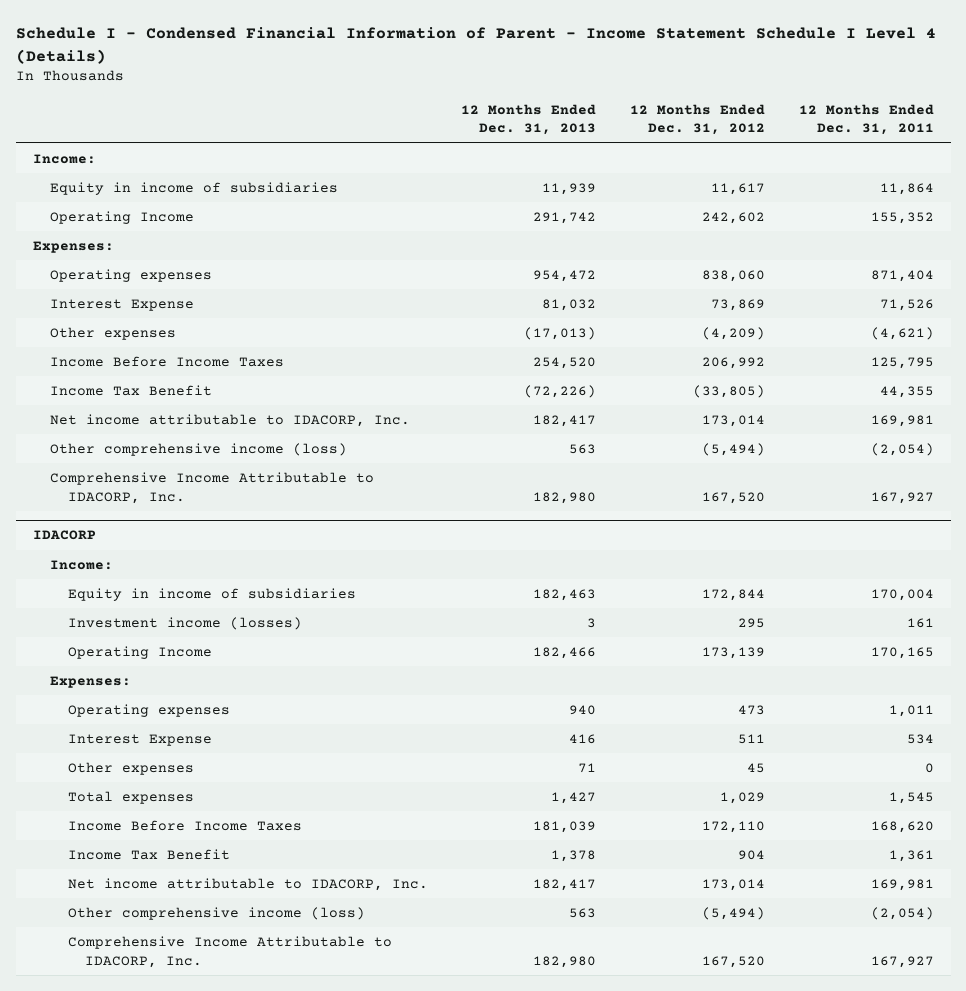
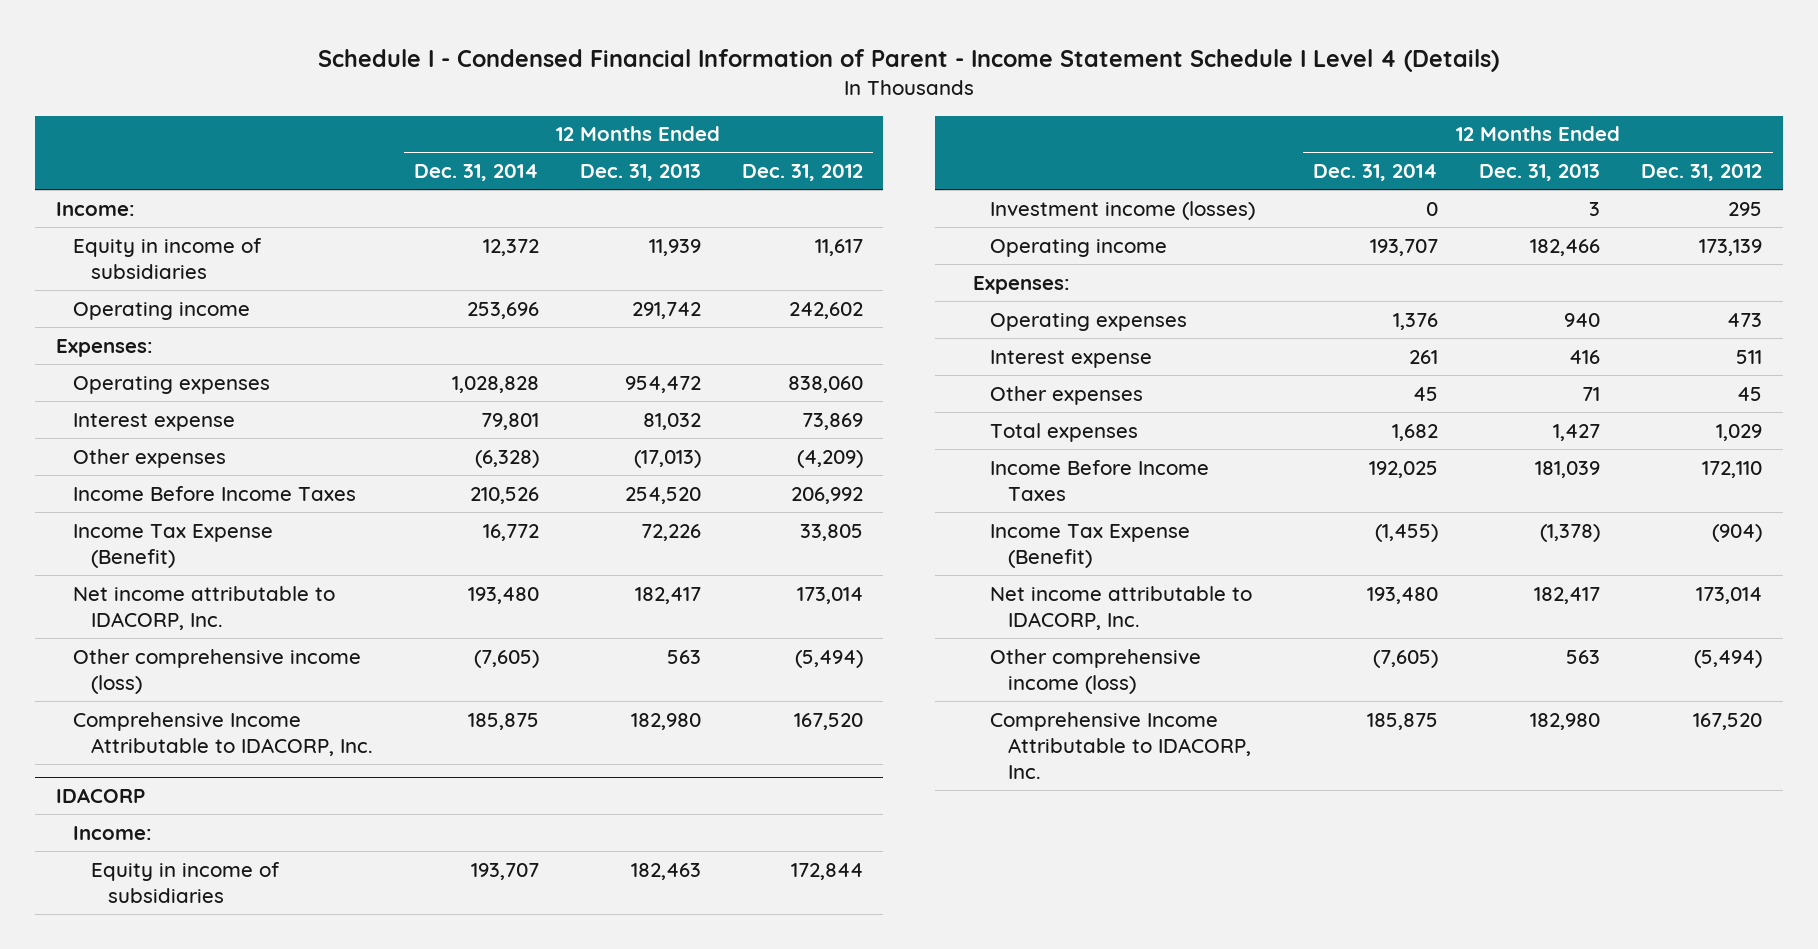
[798,103,934,136] 12 Months Ended Dec. 31, 2011 -> none
none -> [413,164,539,182] Dec. 31, 2014
[50,210,195,224] Operating Income -> [73,301,251,320] Operating income
[50,298,195,311] Interest Expense -> [73,412,236,431] Interest expense
[50,384,213,396] Income Tax Benefit -> [73,523,274,568] Income Tax Expense (Benefit)
[524,384,597,398] (72,226) -> [640,523,701,541] 72,226
[693,384,766,398] (33,805) -> [799,523,863,541] 33,805
[67,645,212,659] Operating Income -> [990,238,1168,257] Operating income
[67,733,212,746] Interest Expense -> [990,349,1153,368] Interest expense
[67,848,230,860] Income Tax Benefit -> [990,523,1191,568] Income Tax Expense (Benefit)
[551,849,597,862] 1,378 -> [1540,523,1601,542] (1,378)
[738,849,766,860] 904 -> [1712,523,1763,542] (904)

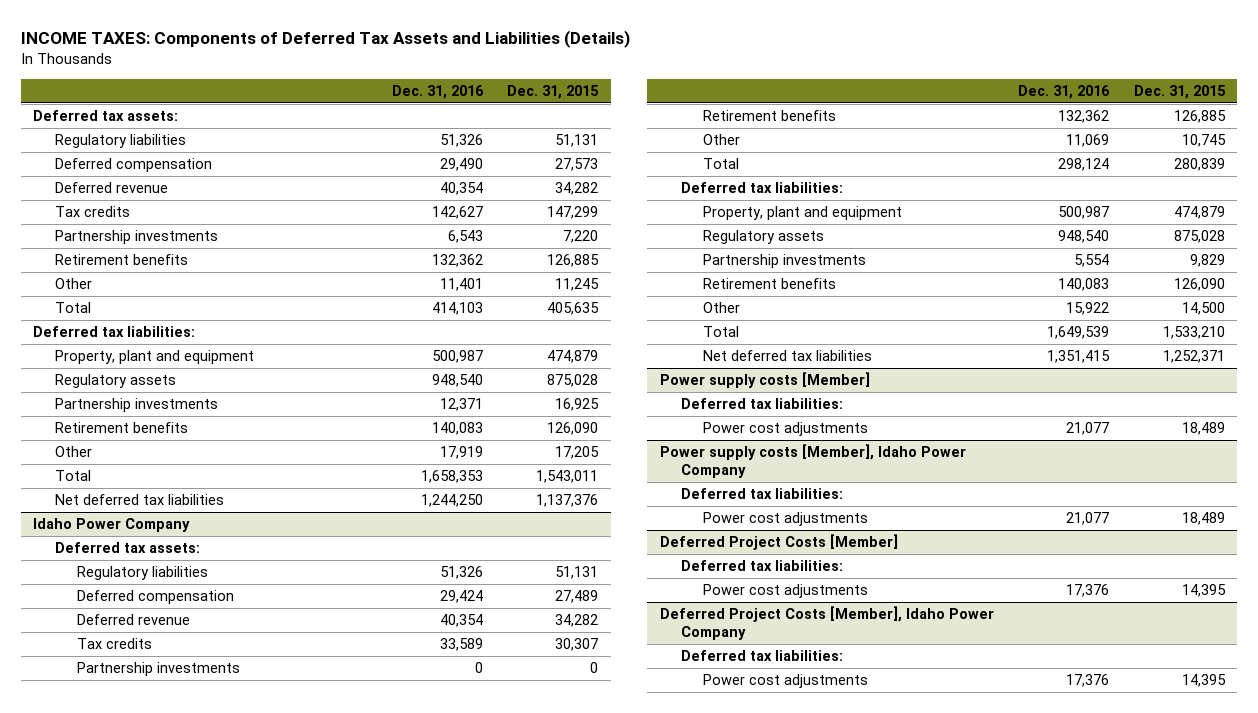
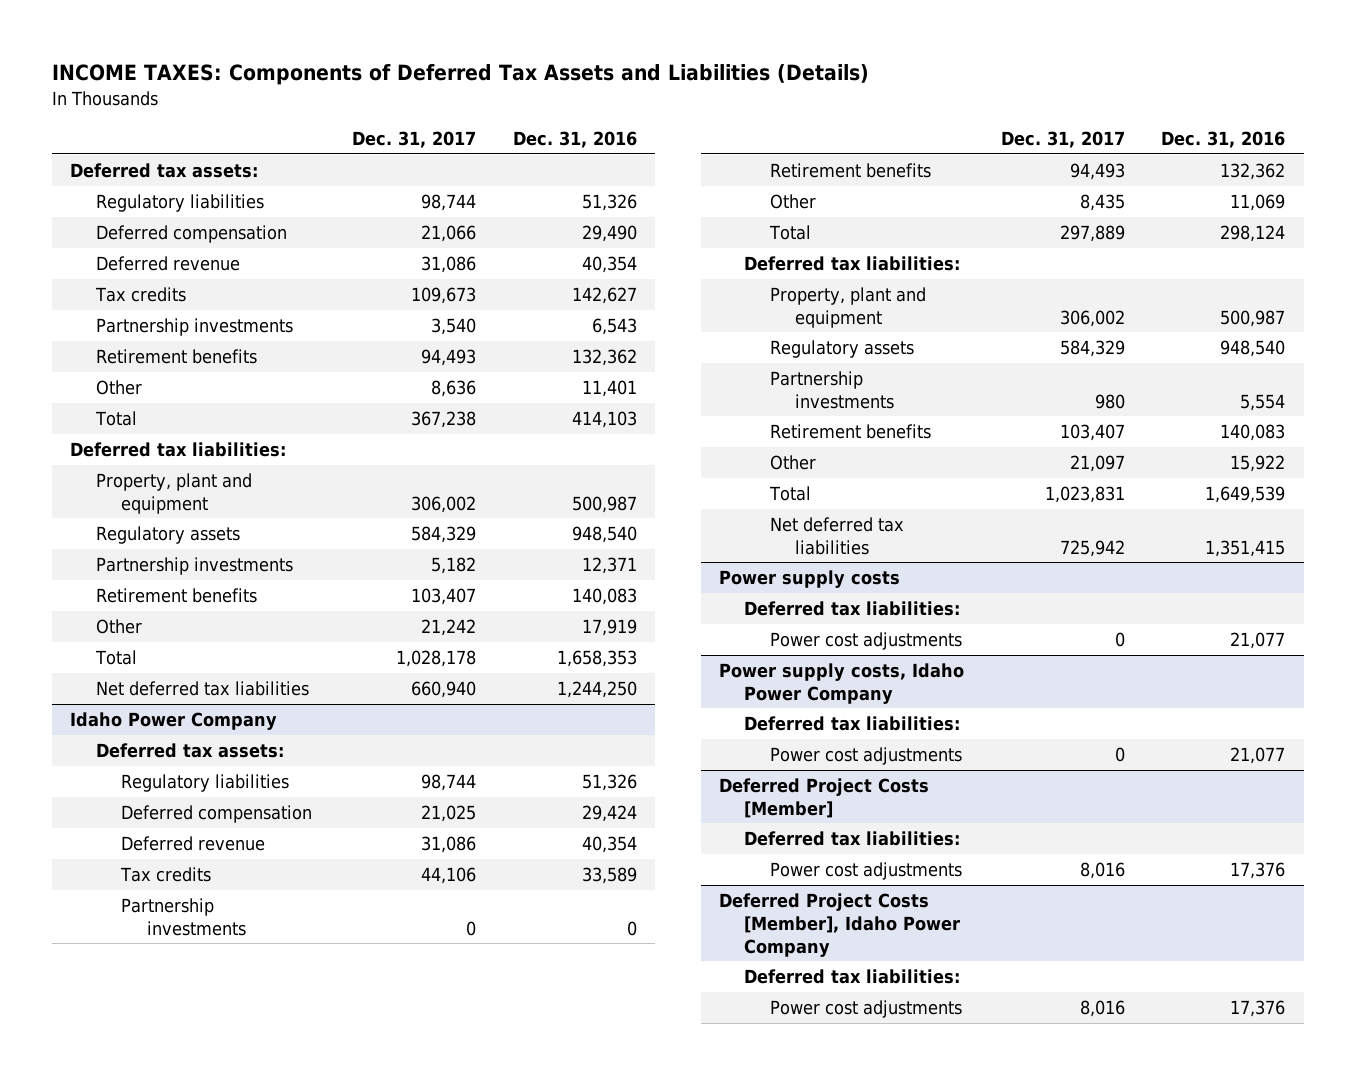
[507,84,600,99] Dec. 31, 2015 -> none
none -> [351,130,476,148] Dec. 31, 2017
[659,372,870,389] Power supply costs [Member] -> [718,569,900,588] Power supply costs
[659,444,966,478] Power supply costs [Member], Idaho Power Company -> [718,662,964,704] Power supply costs, Idaho Power Company

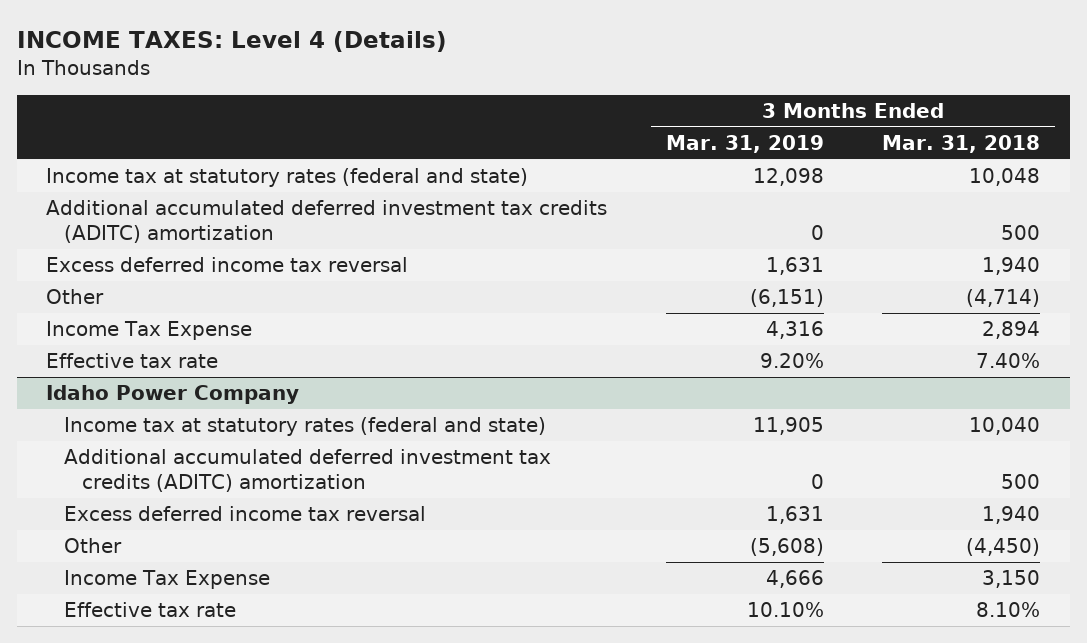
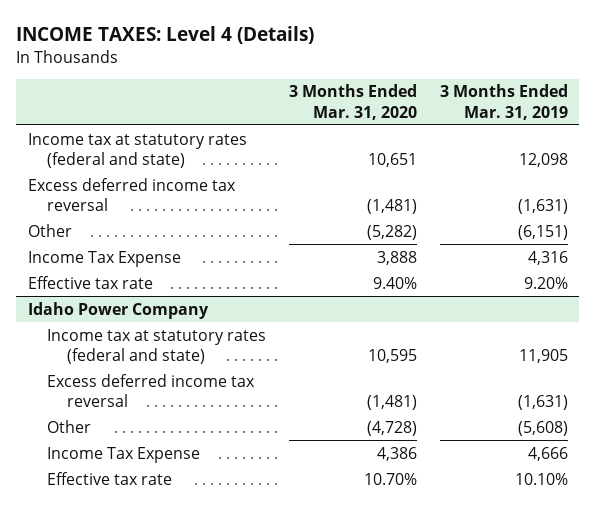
[882,135,1041,154] Mar. 31, 2018 -> none
none -> [288,84,417,120] 3 Months Ended Mar. 31, 2020
[46,200,608,244] Additional accumulated deferred investment tax credits (ADITC) amortization -> none
[765,257,824,276] 1,631 -> [517,198,568,214] (1,631)
[64,449,552,493] Additional accumulated deferred investment tax credits (ADITC) amortization -> none
[765,506,824,525] 1,631 -> [517,394,568,410] (1,631)

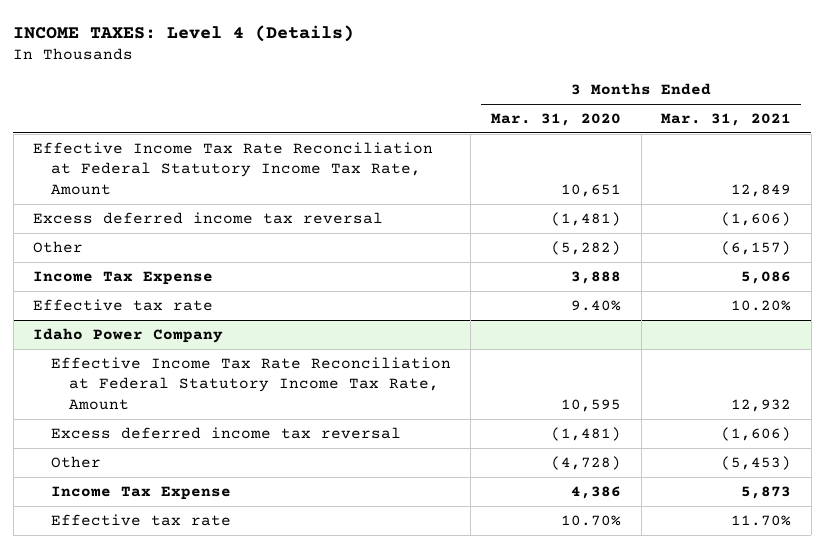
[439,84,568,120] 3 Months Ended Mar. 31, 2019 -> none
none -> [661,113,792,127] Mar. 31, 2021
[27,132,247,168] Income tax at statutory rates (federal and state) -> [33,142,434,195] Effective Income Tax Rate Reconciliation at Federal Statutory Income Tax Rate, Amount
[47,328,267,364] Income tax at statutory rates (federal and state) -> [50,357,451,410] Effective Income Tax Rate Reconciliation at Federal Statutory Income Tax Rate, Amount

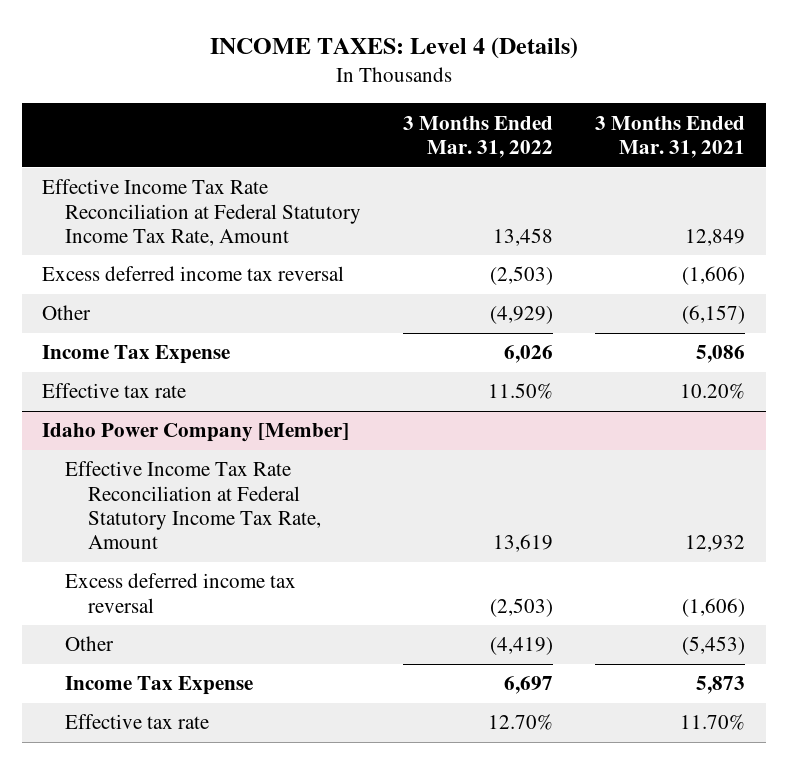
[490,113,621,127] Mar. 31, 2020 -> none
none -> [403,115,554,159] 3 Months Ended Mar. 31, 2022
[33,328,224,344] Idaho Power Company -> [42,423,350,443] Idaho Power Company [Member]

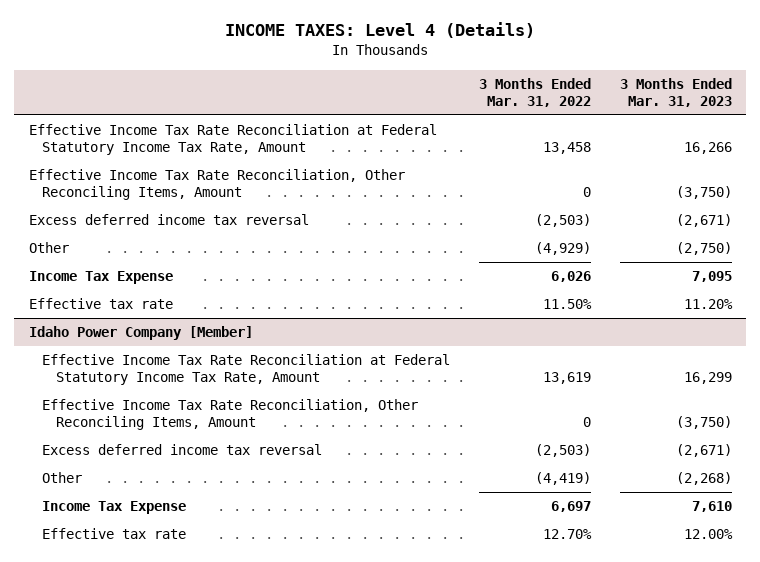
[594,115,745,159] 3 Months Ended Mar. 31, 2021 -> none
none -> [619,77,732,108] 3 Months Ended Mar. 31, 2023
none -> [28,169,405,201] Effective Income Tax Rate Reconciliation, Other Reconciling Items, Amount
none -> [42,399,419,431] Effective Income Tax Rate Reconciliation, Other Reconciling Items, Amount

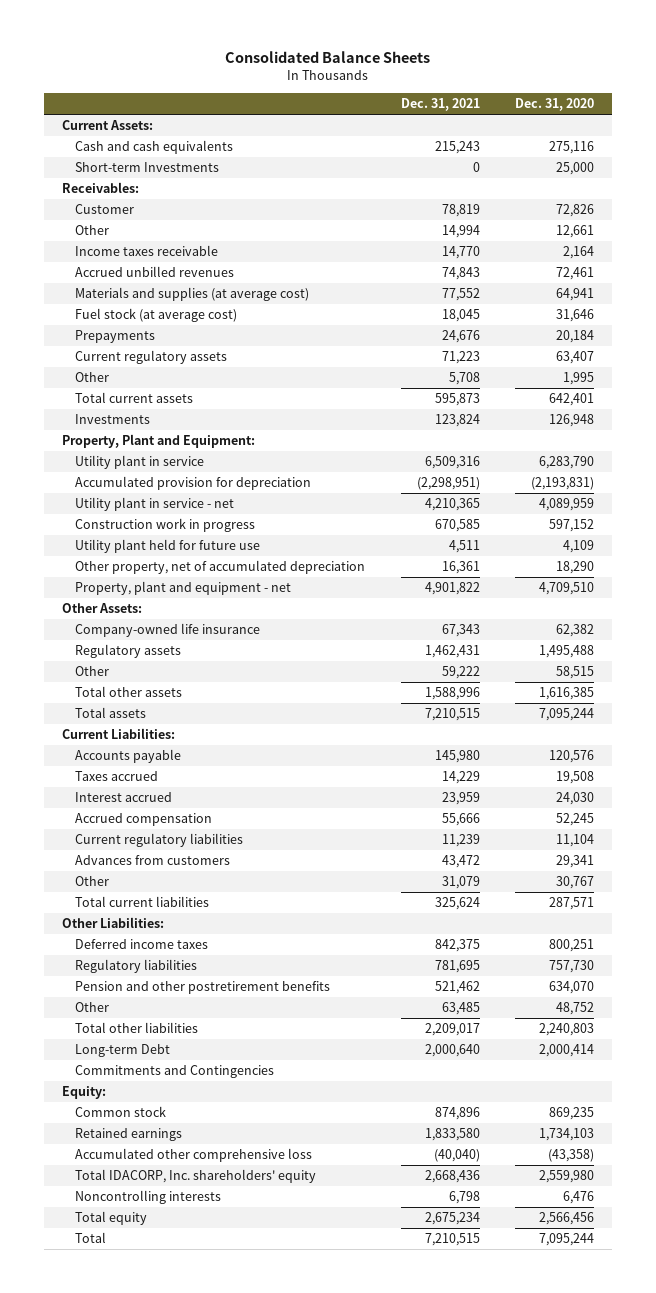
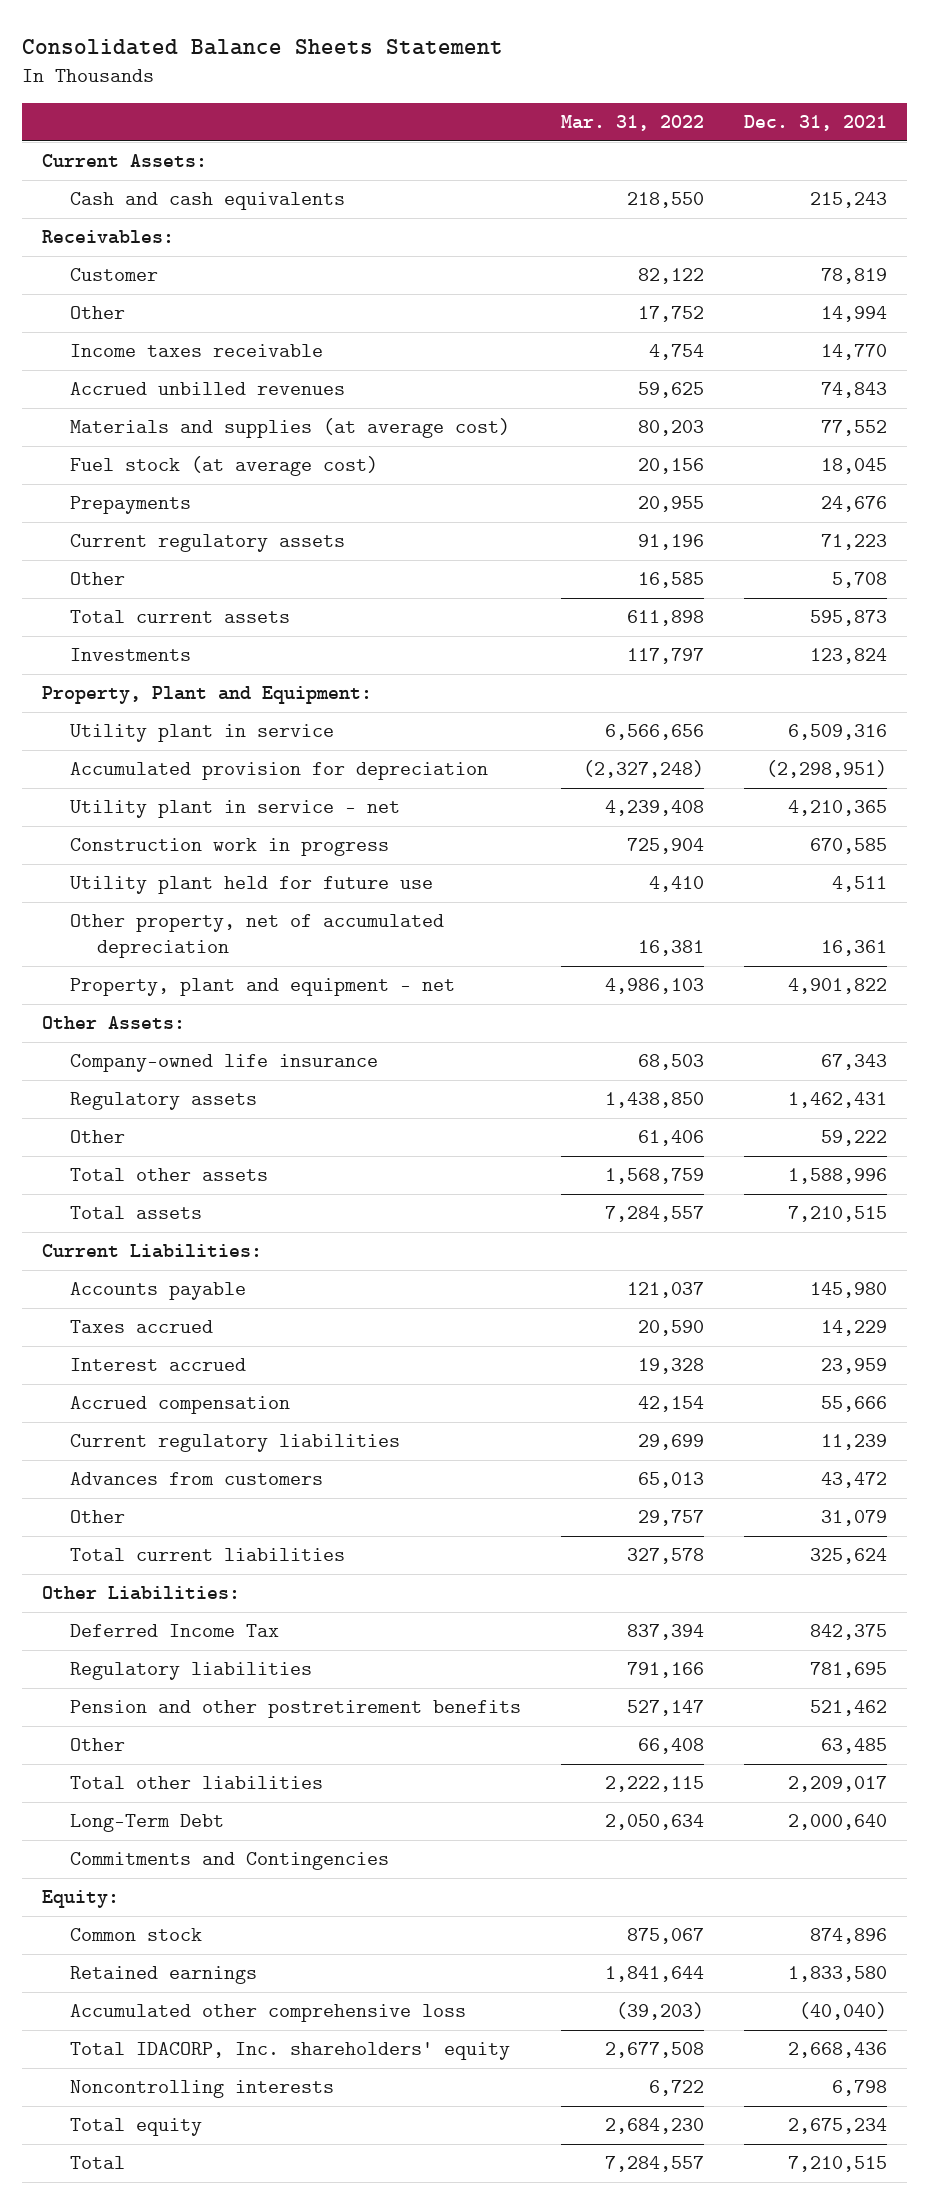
[224,51,430,64] Consolidated Balance Sheets -> [22,39,504,56] Consolidated Balance Sheets Statement
[515,98,595,112] Dec. 31, 2020 -> none
none -> [560,114,704,131] Mar. 31, 2022
[75,162,220,173] Short-term Investments -> none
[75,939,209,950] Deferred income taxes -> [69,1624,279,1638] Deferred Income Tax
[75,1044,171,1058] Long-term Debt -> [69,1814,224,1833] Long-Term Debt

